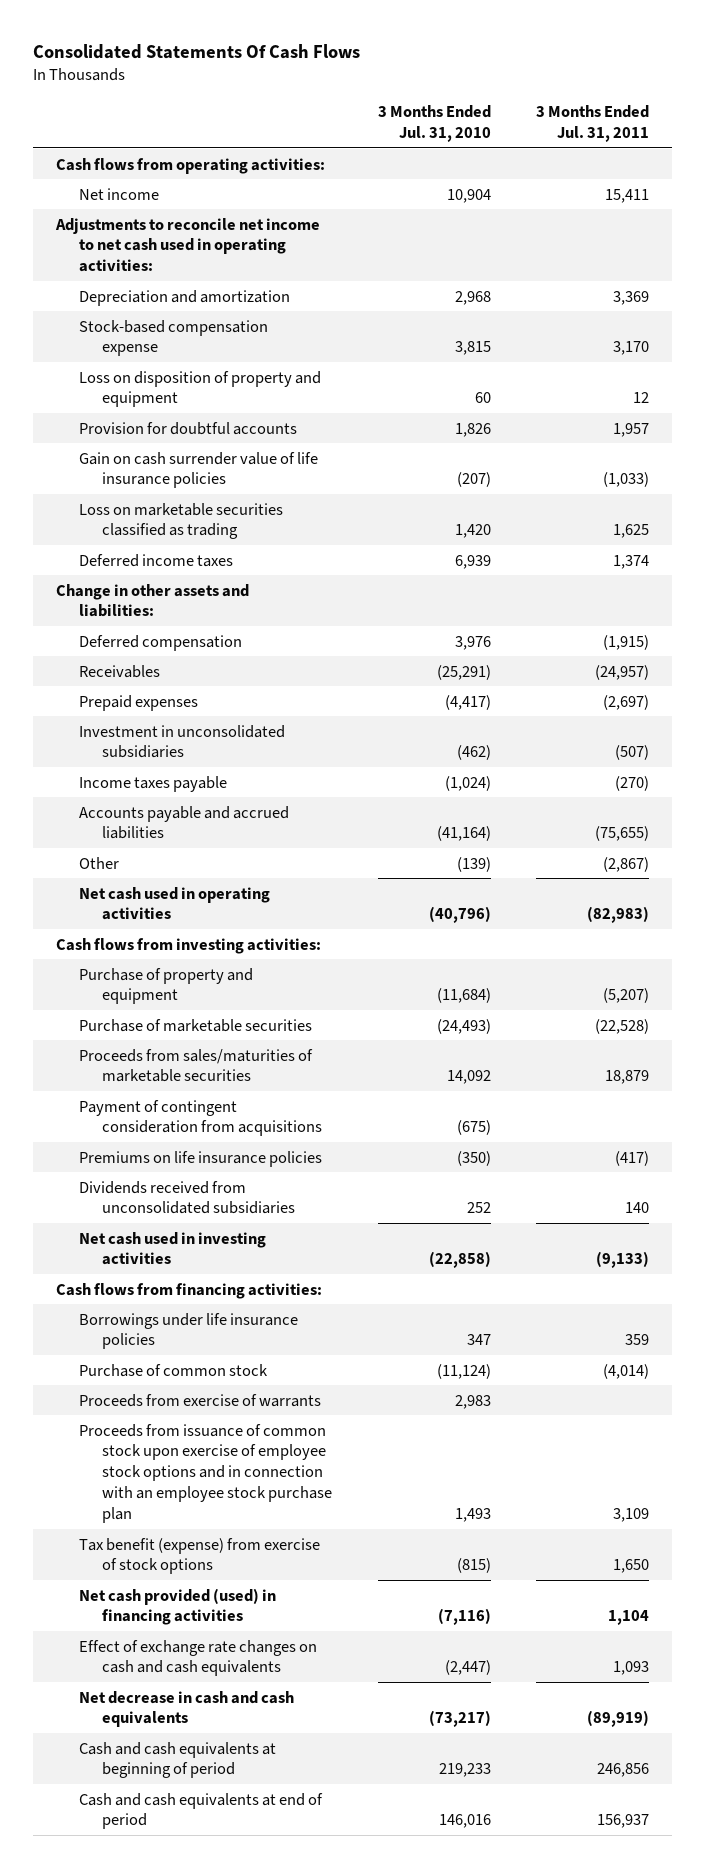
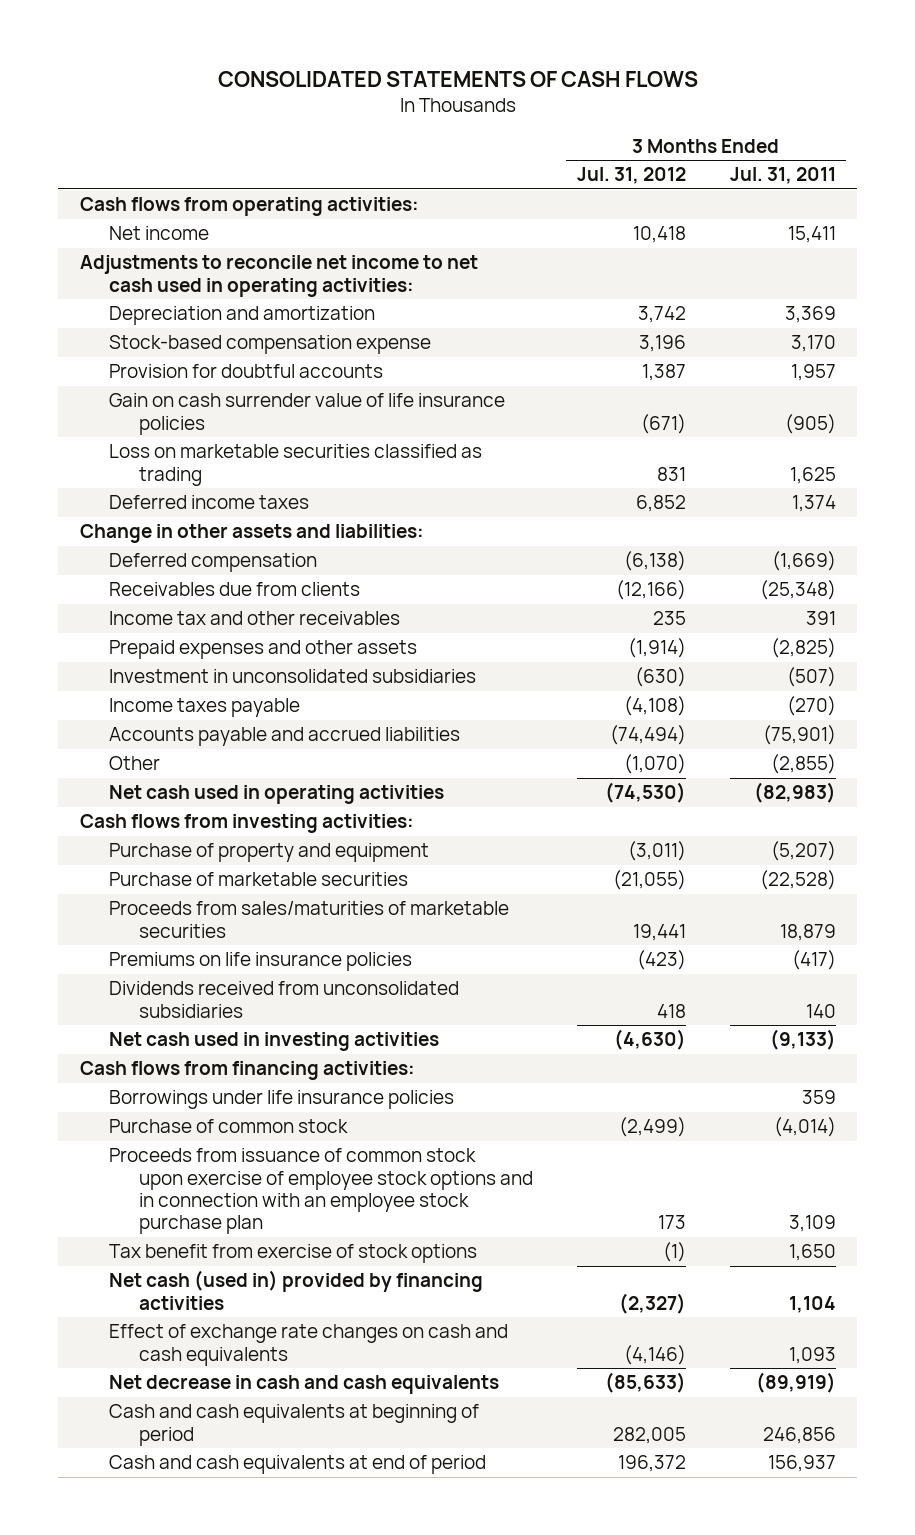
[32,44,360,60] Consolidated Statements Of Cash Flows -> [217,71,698,88] CONSOLIDATED STATEMENTS OF CASH FLOWS
[377,104,491,142] 3 Months Ended Jul. 31, 2010 -> none
none -> [576,167,686,185] Jul. 31, 2012
[78,370,321,408] Loss on disposition of property and equipment -> none
[602,472,649,488] (1,033) -> [784,413,836,434] (905)
[78,664,160,678] Receivables -> none
[602,634,649,650] (1,915) -> [771,551,836,572] (1,669)
none -> [109,582,361,597] Receivables due from clients
none -> [109,611,401,626] Income tax and other receivables
[78,694,198,711] Prepaid expenses -> [109,640,418,660] Prepaid expenses and other assets
[602,694,649,710] (2,697) -> [770,638,836,659] (2,825)
[594,826,649,842] (75,655) -> [762,725,836,746] (75,901)
[602,856,649,872] (2,867) -> [770,754,836,775] (2,855)
[78,1099,323,1137] Payment of contingent consideration from acquisitions -> none
[78,1393,321,1407] Proceeds from exercise of warrants -> none
[78,1537,320,1575] Tax benefit (expense) from exercise of stock options -> [109,1244,478,1264] Tax benefit from exercise of stock options
[78,1587,276,1626] Net cash provided (used) in financing activities -> [109,1270,484,1310] Net cash (used in) provided by financing activities

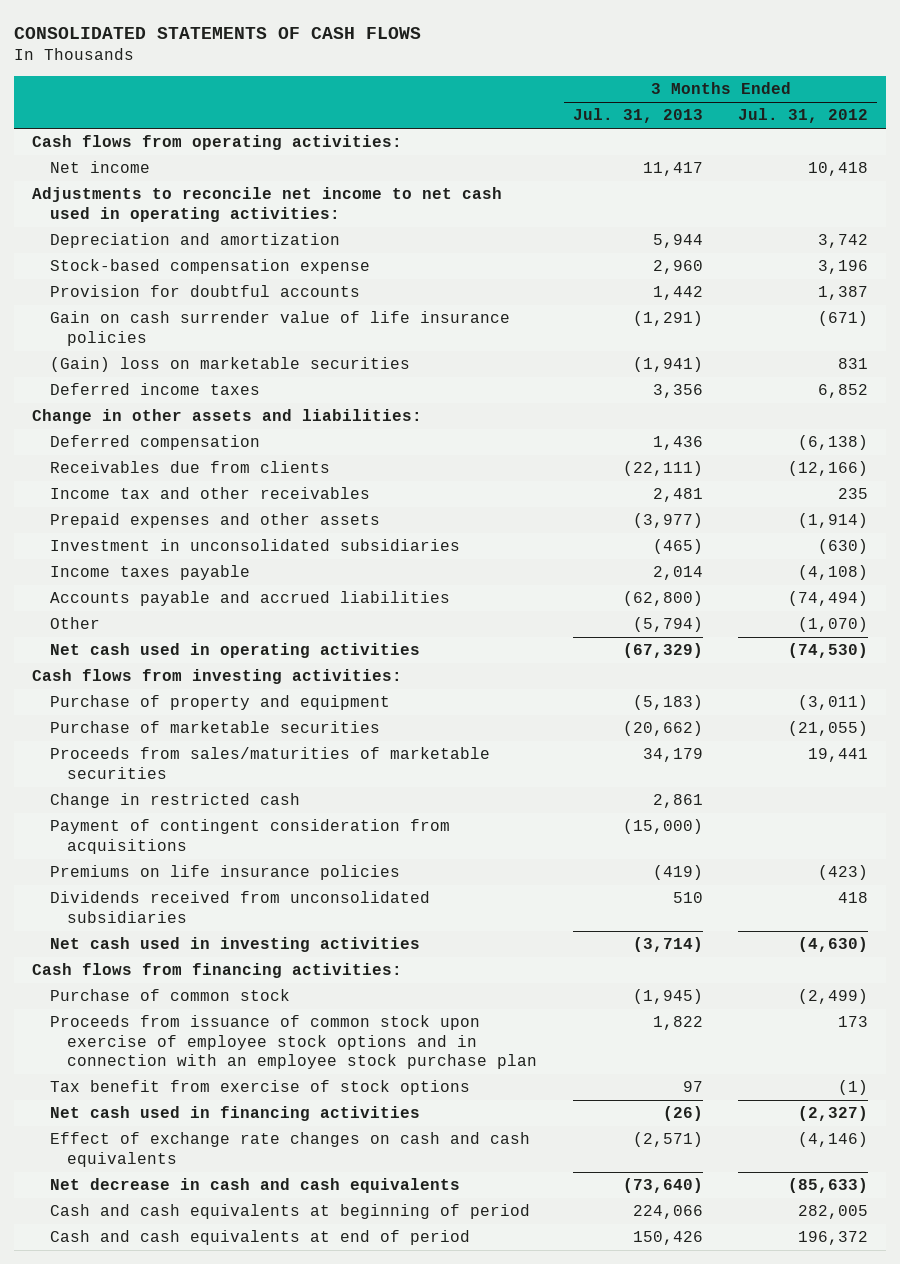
[729,167,836,185] Jul. 31, 2011 -> none
none -> [572,108,703,124] Jul. 31, 2013
[109,444,483,486] Loss on marketable securities classified as trading -> [49,357,410,373] (Gain) loss on marketable securities
none -> [49,793,300,809] Change in restricted cash
none -> [49,819,450,854] Payment of contingent consideration from acquisitions
[109,1090,455,1110] Borrowings under life insurance policies -> none
[109,1270,484,1310] Net cash (used in) provided by financing activities -> [49,1106,420,1122] Net cash used in financing activities

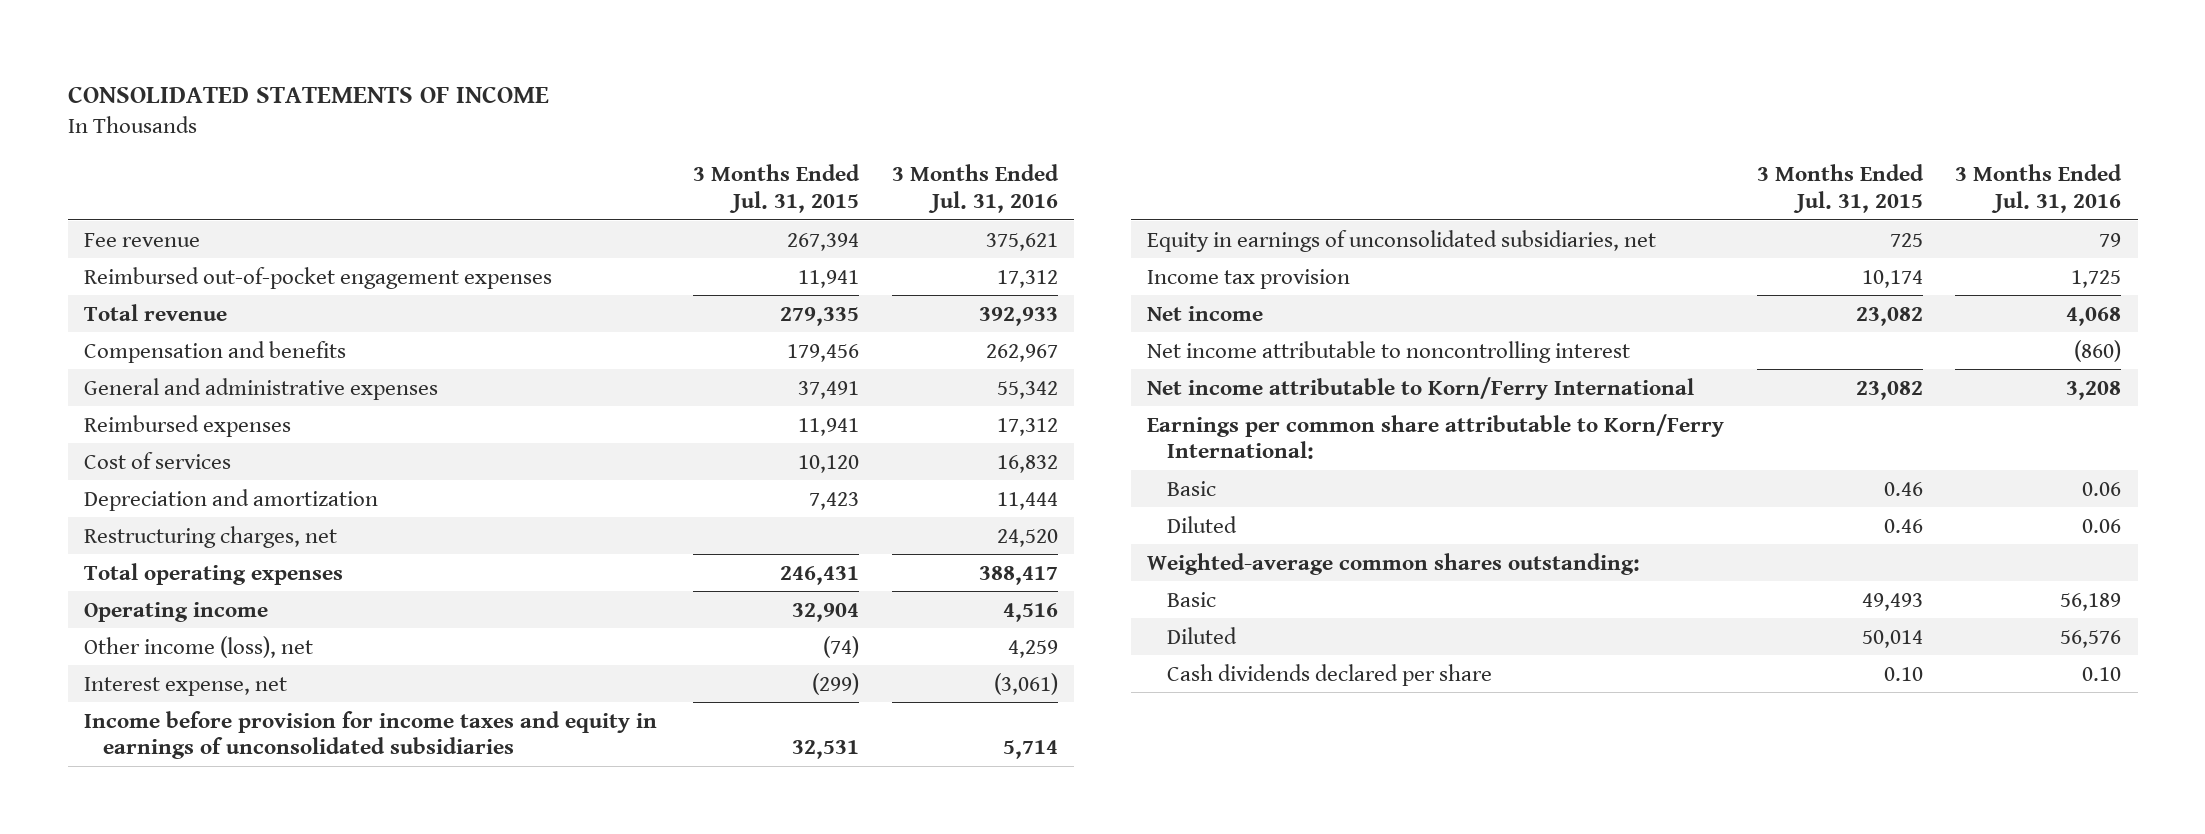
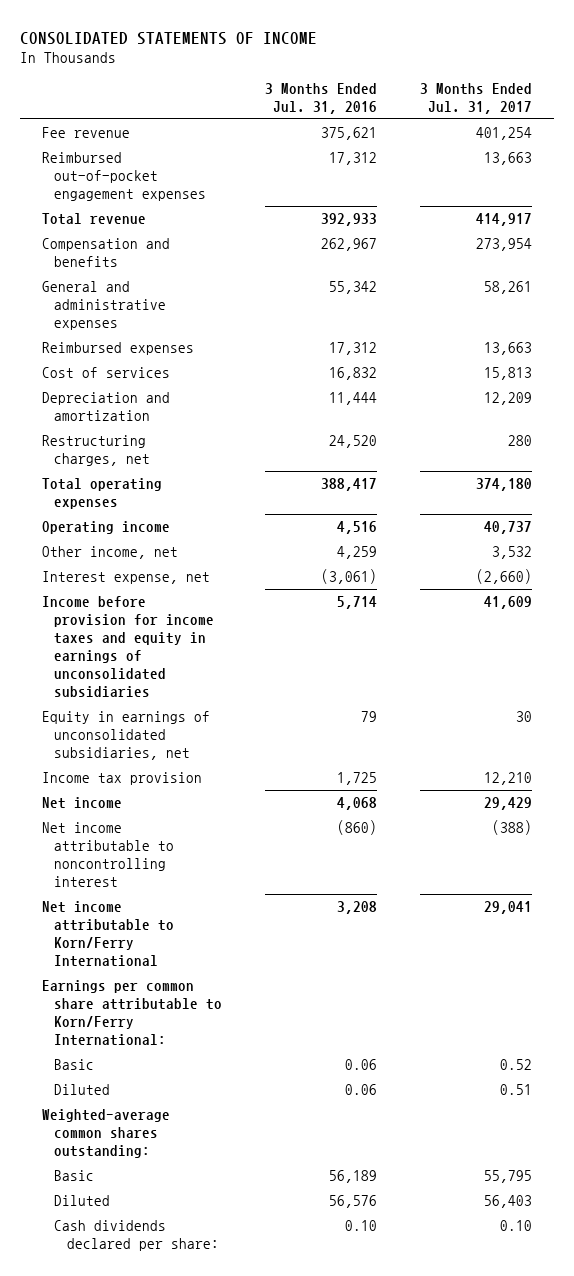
[693,164,861,213] 3 Months Ended Jul. 31, 2015 -> none
none -> [420,83,533,115] 3 Months Ended Jul. 31, 2017
[83,635,313,658] Other income (loss), net -> [41,545,178,559] Other income, net
[1166,663,1492,686] Cash dividends declared per share -> [54,1219,219,1251] Cash dividends declared per share:

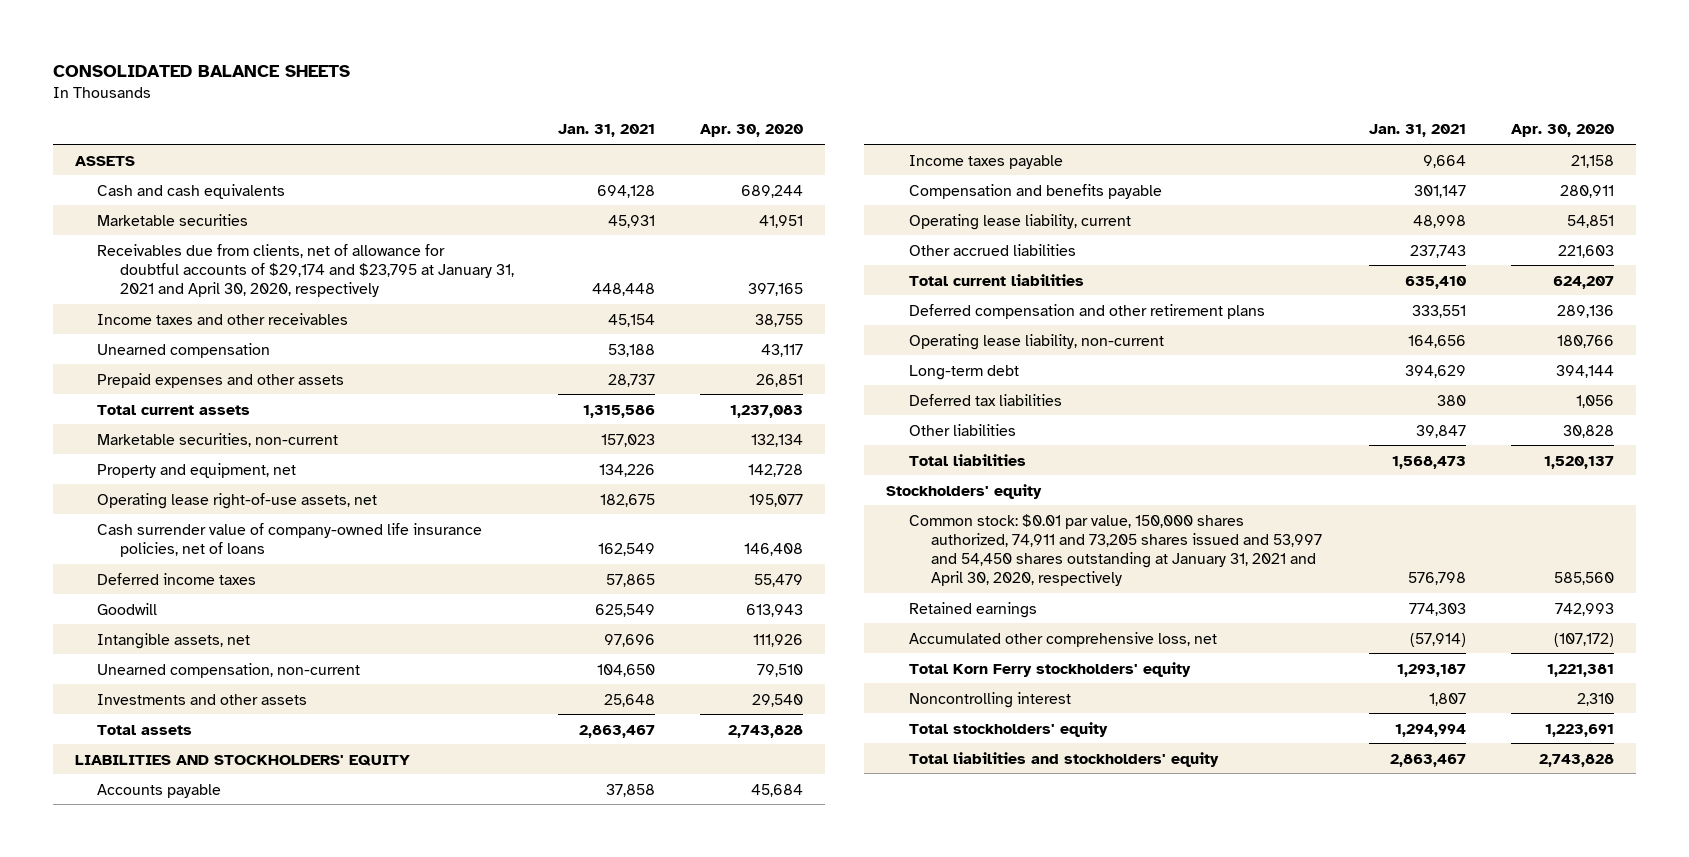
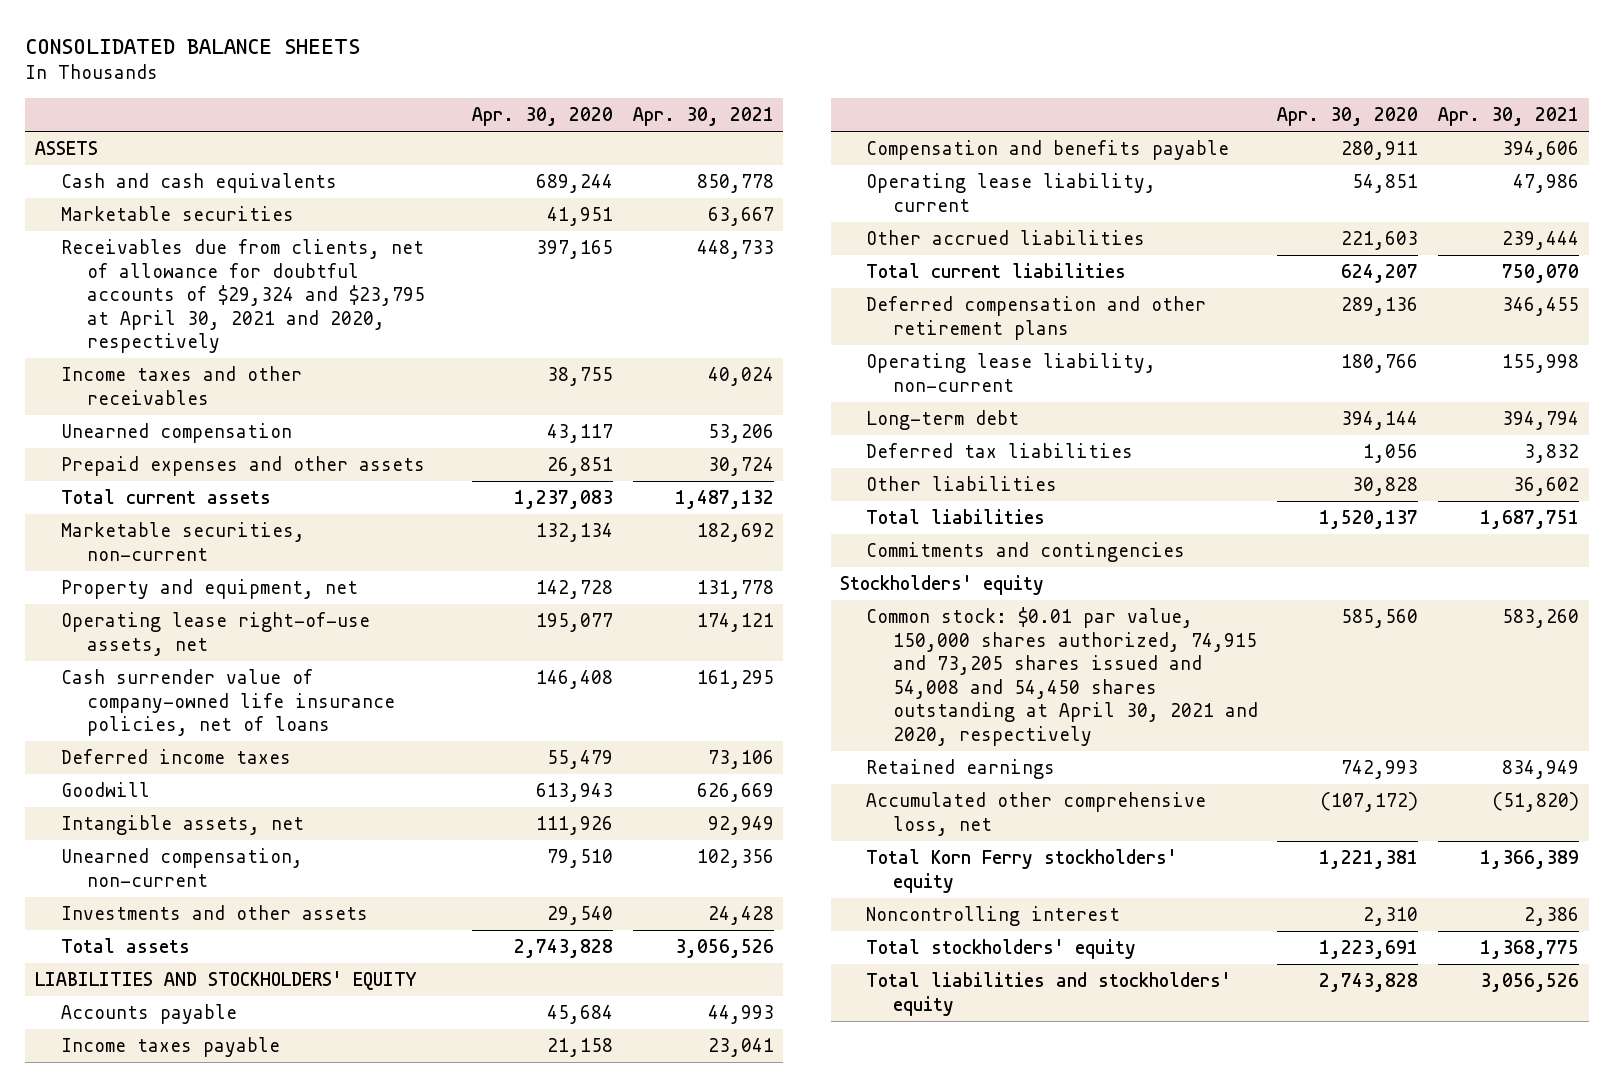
[558,124,656,138] Jan. 31, 2021 -> none
none -> [632,107,774,127] Apr. 30, 2021
[97,243,514,298] Receivables due from clients, net of allowance for doubtful accounts of $29,174 and $23,795 at January 31, 2021 and April 30, 2020, respectively -> [60,239,425,354] Receivables due from clients, net of allowance for doubtful accounts of $29,324 and $23,795 at April 30, 2021 and 2020, respectively
none -> [866,542,1186,563] Commitments and contingencies
[908,513,1322,587] Common stock: $0.01 par value, 150,000 shares authorized, 74,911 and 73,205 shares issued and 53,997 and 54,450 shares outstanding at January 31, 2021 and April 30, 2020, respectively -> [866,607,1258,746] Common stock: $0.01 par value, 150,000 shares authorized, 74,915 and 73,205 shares issued and 54,008 and 54,450 shares outstanding at April 30, 2021 and 2020, respectively

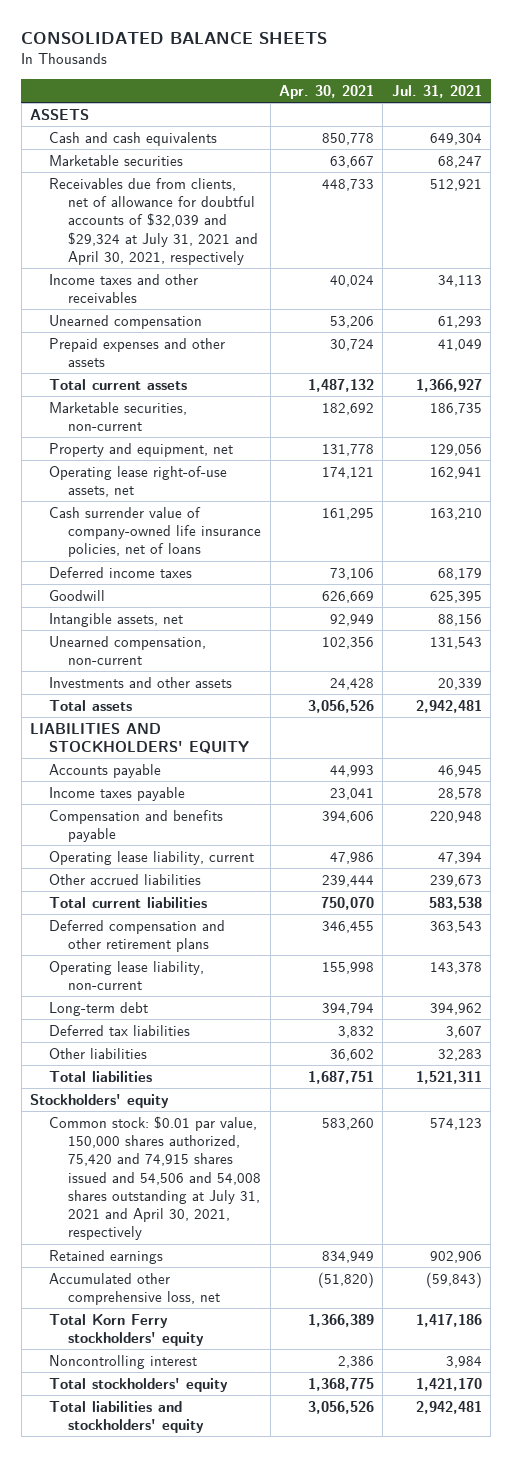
[471,107,613,127] Apr. 30, 2020 -> none
none -> [391,84,482,98] Jul. 31, 2021
[60,239,425,354] Receivables due from clients, net of allowance for doubtful accounts of $29,324 and $23,795 at April 30, 2021 and 2020, respectively -> [49,177,259,265] Receivables due from clients, net of allowance for doubtful accounts of $32,039 and $29,324 at July 31, 2021 and April 30, 2021, respectively
[866,542,1186,563] Commitments and contingencies -> none
[866,607,1258,746] Common stock: $0.01 par value, 150,000 shares authorized, 74,915 and 73,205 shares issued and 54,008 and 54,450 shares outstanding at April 30, 2021 and 2020, respectively -> [49,1115,262,1241] Common stock: $0.01 par value, 150,000 shares authorized, 75,420 and 74,915 shares issued and 54,506 and 54,008 shares outstanding at July 31, 2021 and April 30, 2021, respectively

